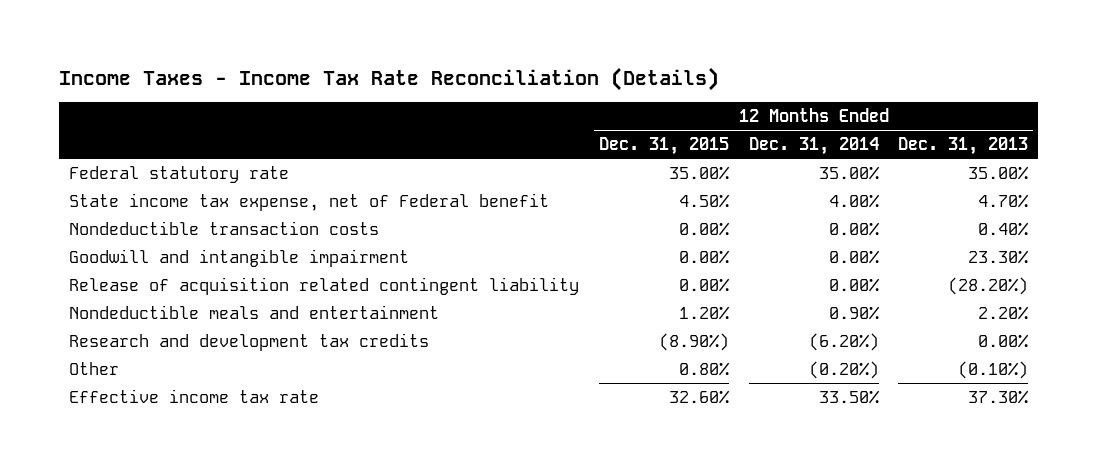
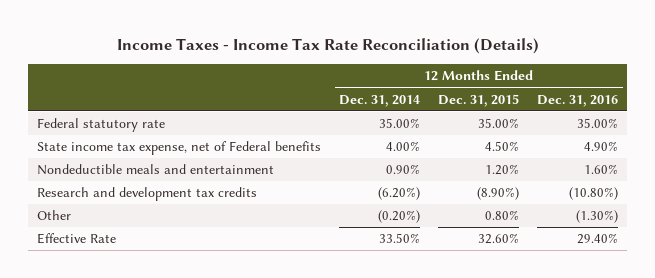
[898,137,1029,156] Dec. 31, 2013 -> none
none -> [537,94,619,107] Dec. 31, 2016
[68,220,379,235] Nondeductible transaction costs -> none
[68,248,409,267] Goodwill and intangible impairment -> none
[68,276,579,295] Release of acquisition related contingent liability -> none
[68,192,549,211] State income tax expense, net of Federal benefit -> [36,141,321,156] State income tax expense, net of Federal benefits
[68,388,319,403] Effective income tax rate -> [36,233,116,245] Effective Rate

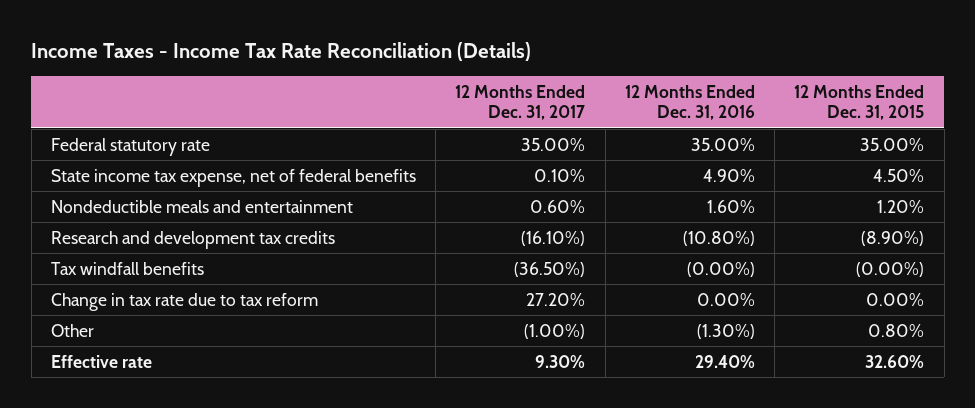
[339,94,421,107] Dec. 31, 2014 -> none
none -> [455,84,586,121] 12 Months Ended Dec. 31, 2017
[36,141,321,156] State income tax expense, net of Federal benefits -> [50,168,416,187] State income tax expense, net of federal benefits
none -> [50,261,204,275] Tax windfall benefits
none -> [50,292,318,311] Change in tax rate due to tax reform
[36,233,116,245] Effective Rate -> [50,354,152,368] Effective rate

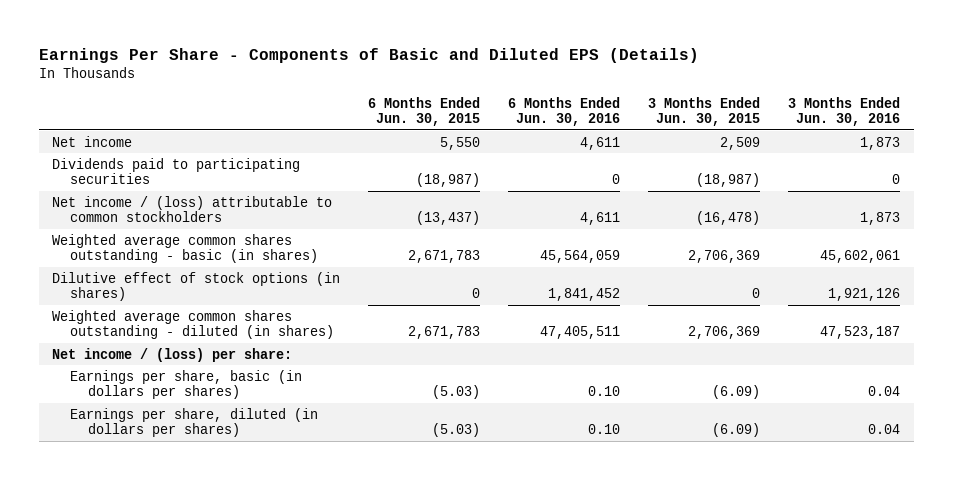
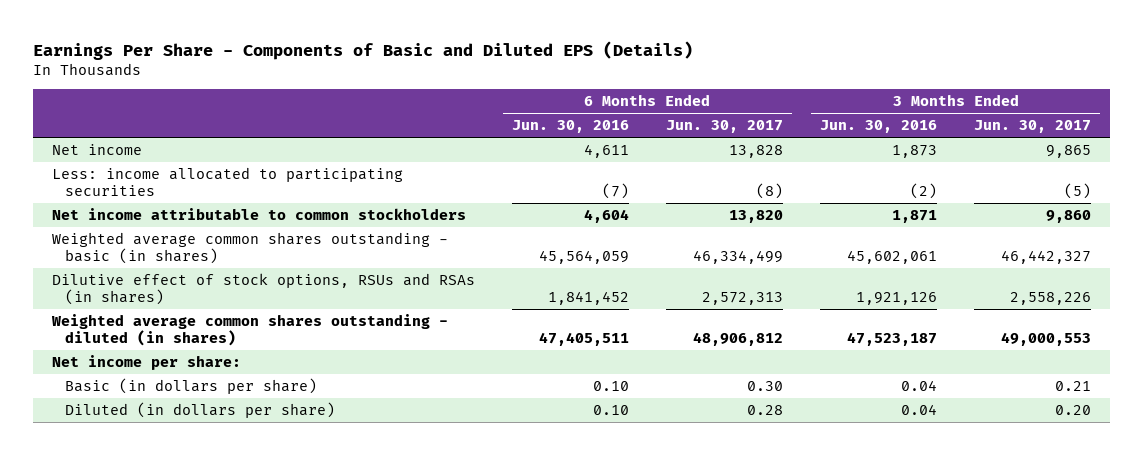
[368,96,481,127] 6 Months Ended Jun. 30, 2015 -> none
[648,96,761,127] 3 Months Ended Jun. 30, 2015 -> none
none -> [665,120,783,134] Jun. 30, 2017
none -> [974,120,1092,134] Jun. 30, 2017
[52,157,301,185] Dividends paid to participating securities -> none
none -> [51,166,403,196] Less: income allocated to participating securities
[52,195,333,223] Net income / (loss) attributable to common stockholders -> [51,207,466,220] Net income attributable to common stockholders
[580,212,621,226] 4,611 -> [583,208,629,223] 4,604
[860,212,901,226] 1,873 -> [892,209,938,223] 1,871
[52,271,341,302] Dilutive effect of stock options (in shares) -> [51,272,475,305] Dilutive effect of stock options, RSUs and RSAs (in shares)
[52,347,293,362] Net income / (loss) per share: -> [51,354,241,370] Net income per share:
[70,369,303,400] Earnings per share, basic (in dollars per shares) -> [64,377,317,394] Basic (in dollars per share)
[70,407,319,438] Earnings per share, diluted (in dollars per shares) -> [64,401,335,418] Diluted (in dollars per share)

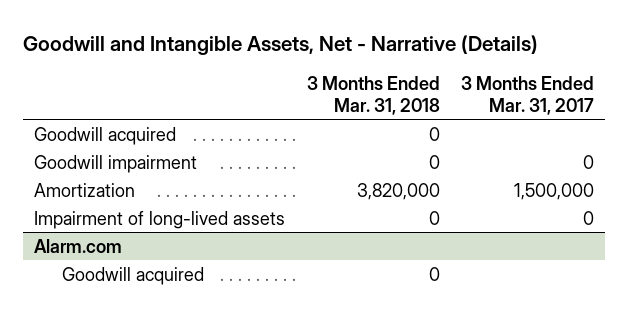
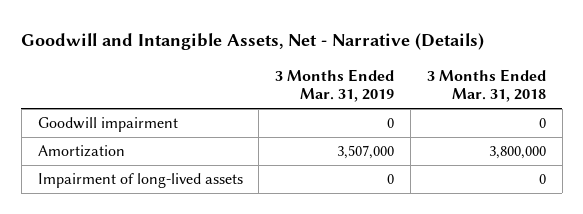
[461,75,595,115] 3 Months Ended Mar. 31, 2017 -> none
none -> [275,68,395,103] 3 Months Ended Mar. 31, 2019
[34,126,177,145] Goodwill acquired -> none
[356,182,440,200] 3,820,000 -> [488,146,546,160] 3,800,000
[34,238,123,253] Alarm.com -> none
[61,266,204,285] Goodwill acquired -> none

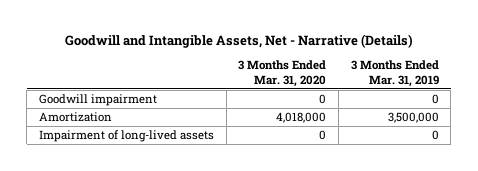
[426,68,546,103] 3 Months Ended Mar. 31, 2018 -> none
none -> [238,60,327,87] 3 Months Ended Mar. 31, 2020
[337,145,395,160] 3,507,000 -> [387,112,439,124] 3,500,000

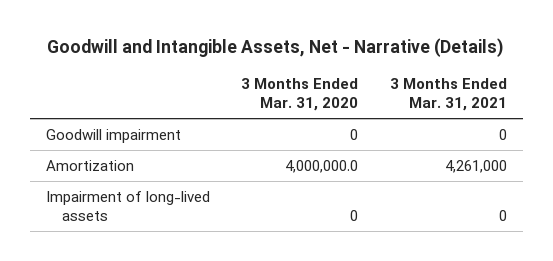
[350,60,439,87] 3 Months Ended Mar. 31, 2019 -> none
none -> [390,78,508,112] 3 Months Ended Mar. 31, 2021
[276,112,327,124] 4,018,000 -> [285,159,359,173] 4,000,000.0

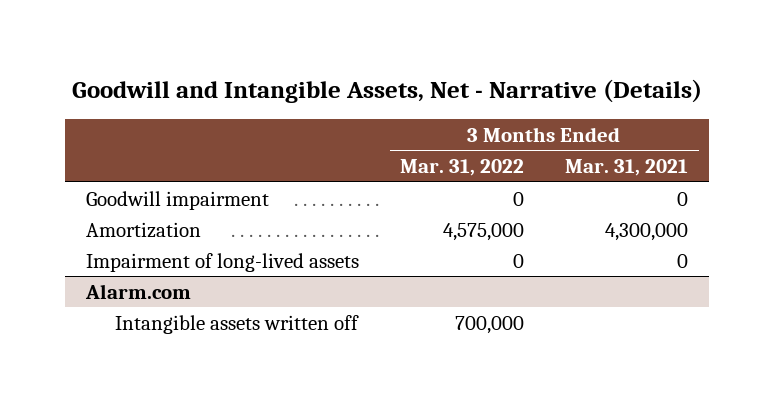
[241,78,359,112] 3 Months Ended Mar. 31, 2020 -> none
none -> [400,159,525,177] Mar. 31, 2022
[445,159,508,173] 4,261,000 -> [605,222,689,241] 4,300,000
none -> [84,283,191,299] Alarm.com
none -> [114,314,359,334] Intangible assets written off

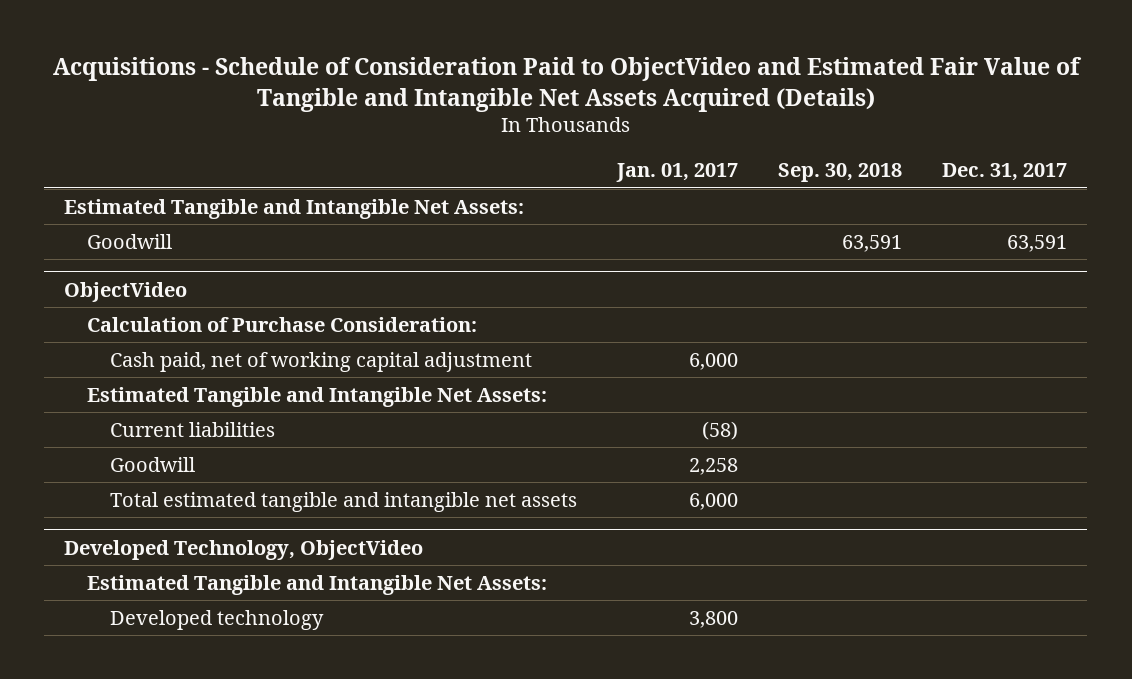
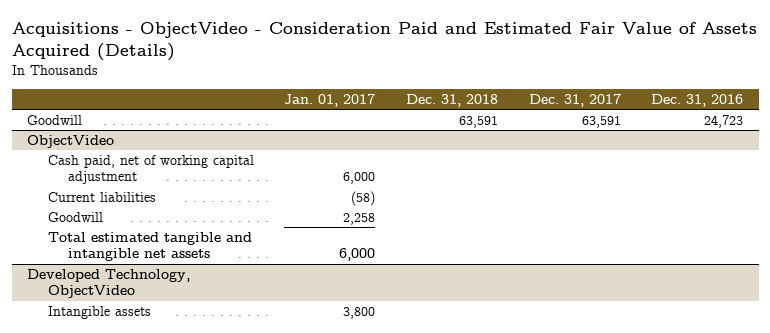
[52,56,1082,112] Acquisitions - Schedule of Consideration Paid to ObjectVideo and Estimated Fair Value of Tangible and Intangible Net Assets Acquired (Details) -> [11,21,757,61] Acquisitions - ObjectVideo - Consideration Paid and Estimated Fair Value of Assets Acquired (Details)
[778,163,903,183] Sep. 30, 2018 -> none
none -> [405,93,498,107] Dec. 31, 2018
none -> [651,93,744,107] Dec. 31, 2016
[64,198,525,219] Estimated Tangible and Intangible Net Assets: -> none
[87,316,478,332] Calculation of Purchase Consideration: -> none
[87,386,548,407] Estimated Tangible and Intangible Net Assets: -> none
[87,574,548,595] Estimated Tangible and Intangible Net Assets: -> none
[109,609,324,630] Developed technology -> [47,306,151,320] Intangible assets

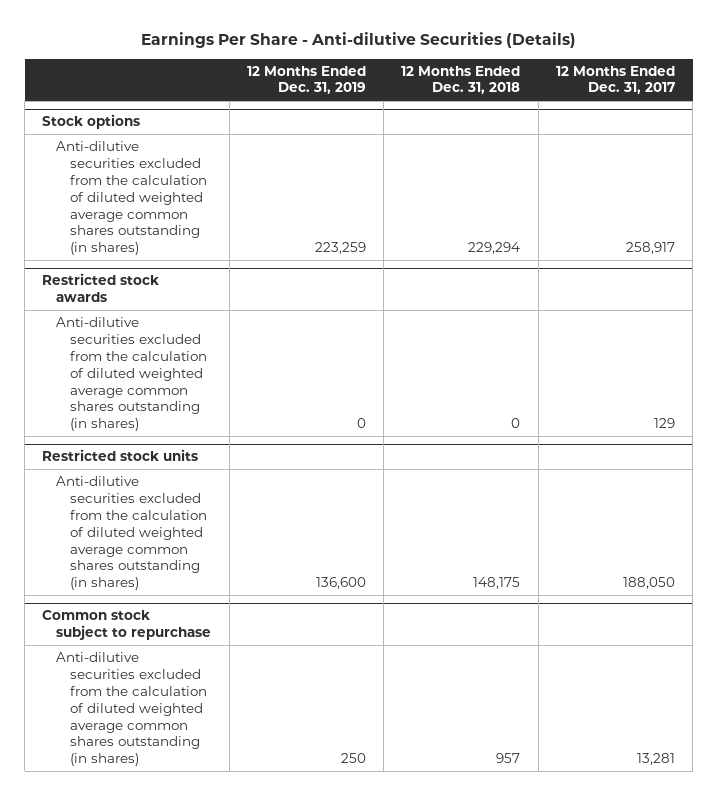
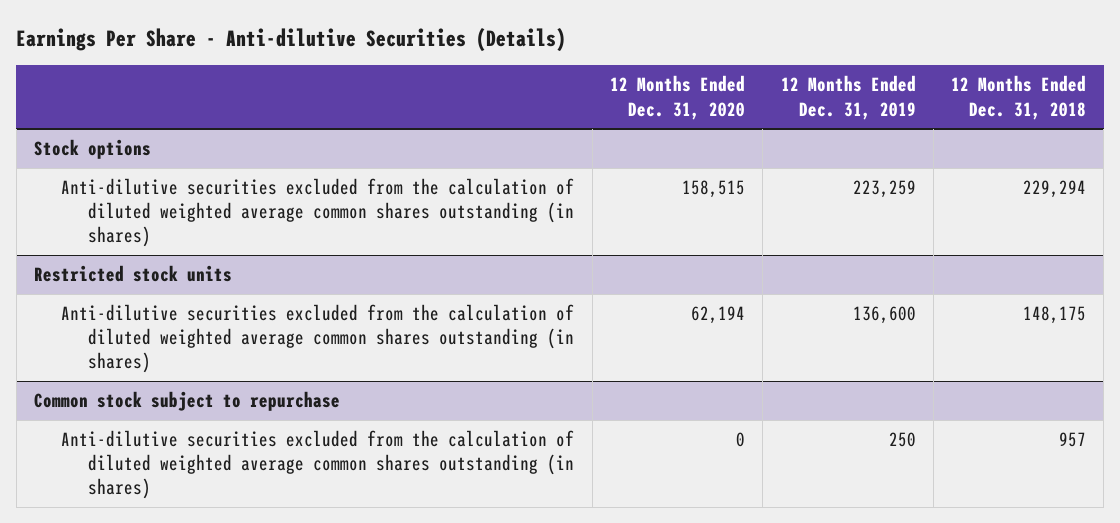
[556,65,676,95] 12 Months Ended Dec. 31, 2017 -> none
none -> [609,75,745,120] 12 Months Ended Dec. 31, 2020
[42,273,160,303] Restricted stock awards -> none
[56,316,207,432] Anti-dilutive securities excluded from the calculation of diluted weighted average common shares outstanding (in shares) -> none

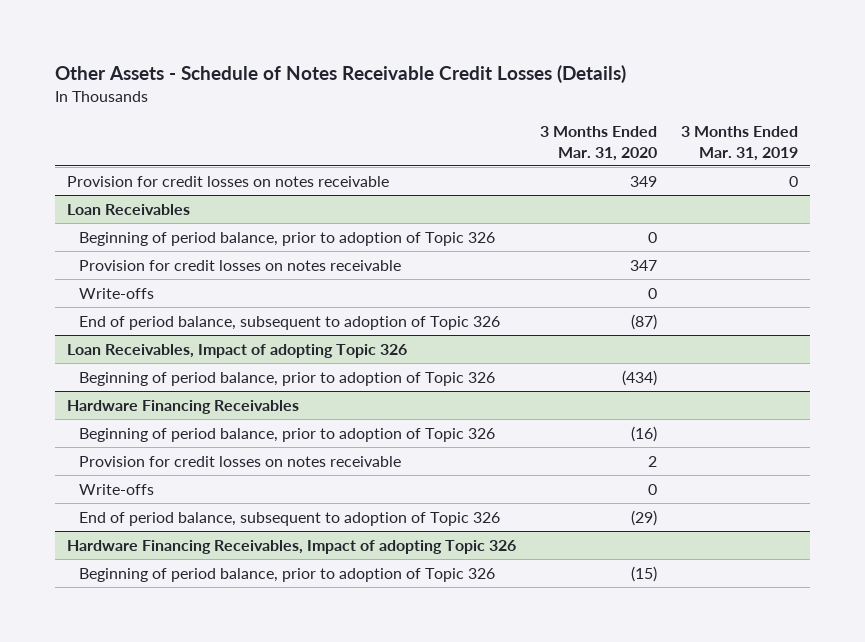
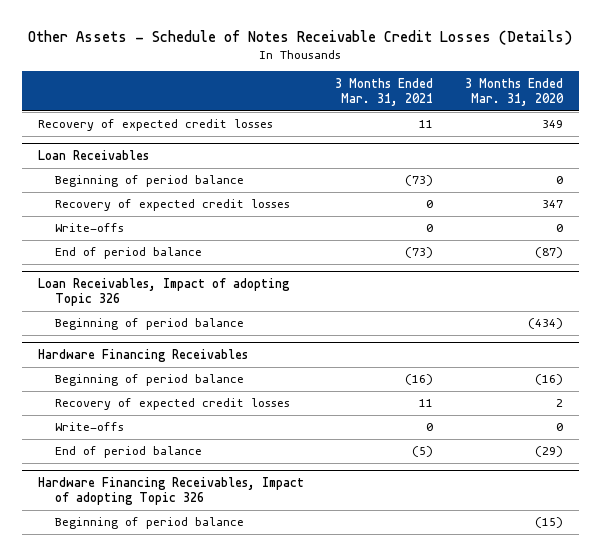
[680,126,798,161] 3 Months Ended Mar. 31, 2019 -> none
none -> [335,77,434,106] 3 Months Ended Mar. 31, 2021
[66,175,389,187] Provision for credit losses on notes receivable -> [37,119,273,132] Recovery of expected credit losses
[79,231,496,246] Beginning of period balance, prior to adoption of Topic 326 -> [54,175,244,188] Beginning of period balance
[79,259,402,271] Provision for credit losses on notes receivable -> [54,199,290,212] Recovery of expected credit losses
[79,315,501,330] End of period balance, subsequent to adoption of Topic 326 -> [54,247,202,260] End of period balance
[79,371,496,386] Beginning of period balance, prior to adoption of Topic 326 -> [54,318,244,331] Beginning of period balance
[79,427,496,442] Beginning of period balance, prior to adoption of Topic 326 -> [54,374,244,387] Beginning of period balance
[79,455,402,467] Provision for credit losses on notes receivable -> [54,398,290,411] Recovery of expected credit losses
[79,511,501,526] End of period balance, subsequent to adoption of Topic 326 -> [54,446,202,459] End of period balance
[79,567,496,582] Beginning of period balance, prior to adoption of Topic 326 -> [54,517,244,530] Beginning of period balance

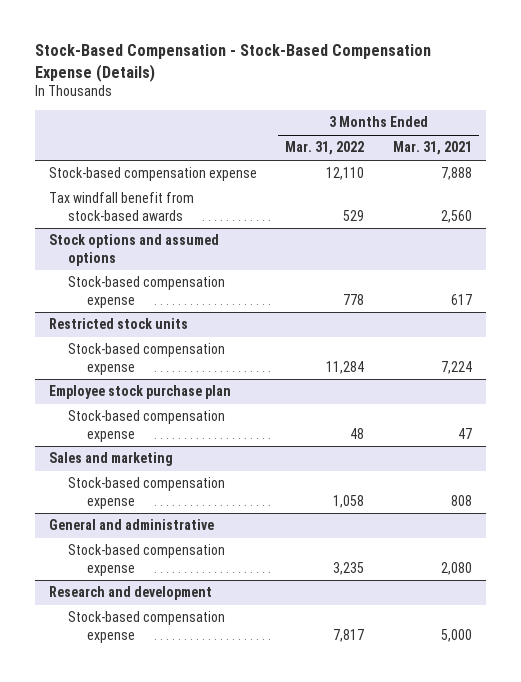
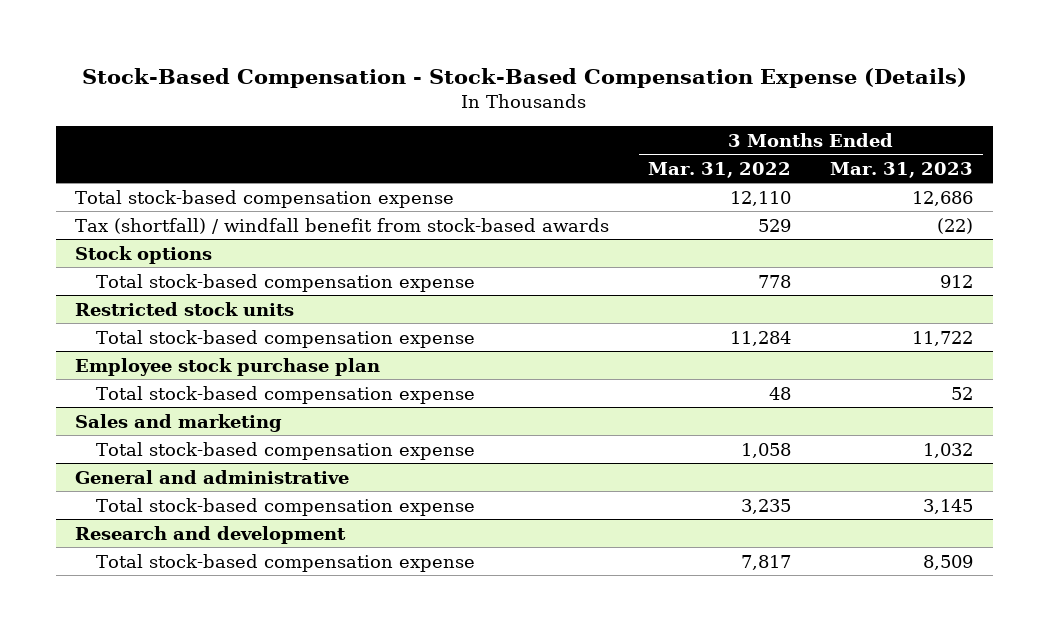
[392,141,472,156] Mar. 31, 2021 -> none
none -> [830,161,974,178] Mar. 31, 2023
[48,167,257,182] Stock-based compensation expense -> [75,189,455,208] Total stock-based compensation expense
[48,192,194,221] Tax windfall benefit from stock-based awards -> [75,217,610,234] Tax (shortfall) / windfall benefit from stock-based awards
[48,234,219,266] Stock options and assumed options -> [75,245,213,264] Stock options
[68,276,226,308] Stock-based compensation expense -> [96,273,476,292] Total stock-based compensation expense
[68,343,226,375] Stock-based compensation expense -> [96,329,476,348] Total stock-based compensation expense
[68,410,226,442] Stock-based compensation expense -> [96,385,476,404] Total stock-based compensation expense
[68,477,226,509] Stock-based compensation expense -> [96,441,476,460] Total stock-based compensation expense
[68,544,226,576] Stock-based compensation expense -> [96,497,476,516] Total stock-based compensation expense
[68,611,226,643] Stock-based compensation expense -> [96,553,476,572] Total stock-based compensation expense

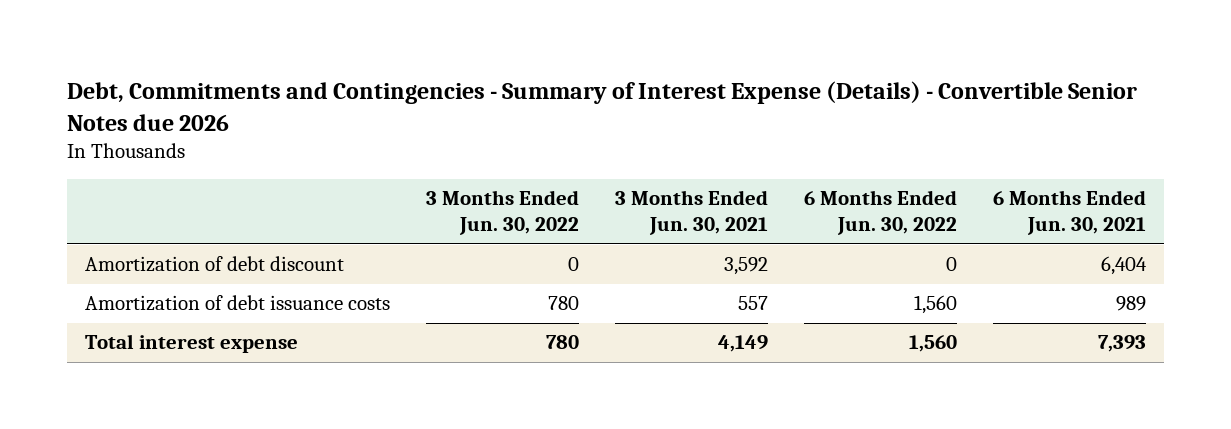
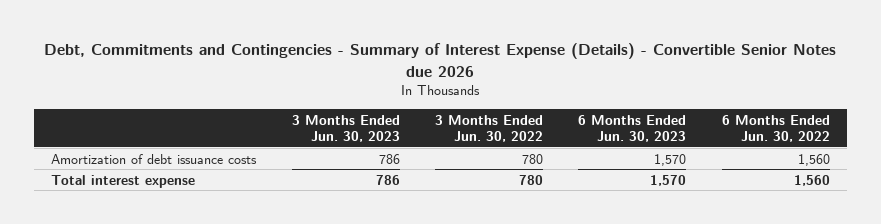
[615,190,769,236] 3 Months Ended Jun. 30, 2021 -> none
[992,190,1146,236] 6 Months Ended Jun. 30, 2021 -> none
none -> [291,114,400,142] 3 Months Ended Jun. 30, 2023
none -> [578,114,687,142] 6 Months Ended Jun. 30, 2023
[85,256,345,273] Amortization of debt discount -> none

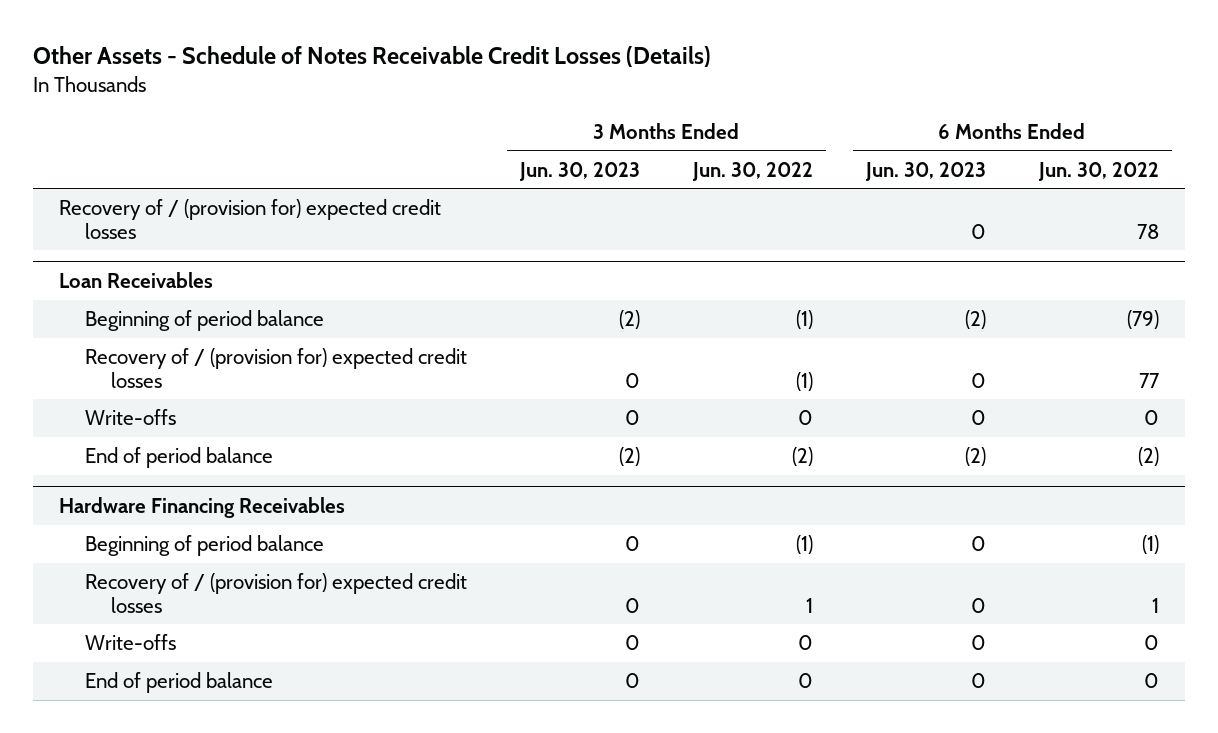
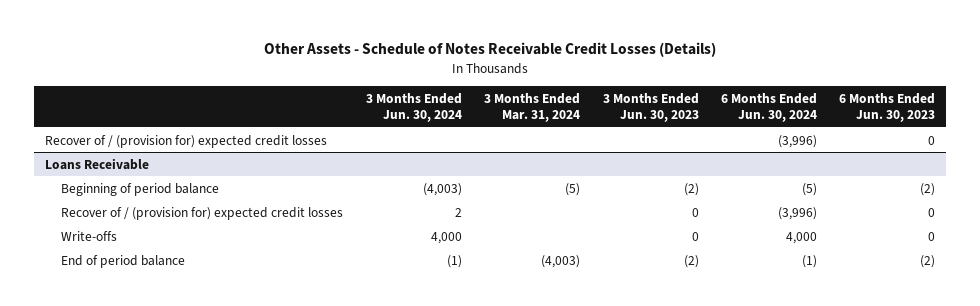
[691,161,813,181] Jun. 30, 2022 -> none
[1037,161,1159,181] Jun. 30, 2022 -> none
none -> [365,92,462,123] 3 Months Ended Jun. 30, 2024
none -> [484,92,581,123] 3 Months Ended Mar. 31, 2024
none -> [720,92,817,123] 6 Months Ended Jun. 30, 2024
[59,199,442,239] Recovery of / (provision for) expected credit losses -> [44,134,327,148] Recover of / (provision for) expected credit losses
[59,271,214,288] Loan Receivables -> [44,157,149,170] Loans Receivable
[84,348,467,388] Recovery of / (provision for) expected credit losses -> [61,206,344,220] Recover of / (provision for) expected credit losses
[59,496,346,518] Hardware Financing Receivables -> none
[84,535,324,557] Beginning of period balance -> none
[84,573,467,613] Recovery of / (provision for) expected credit losses -> none
[84,634,176,651] Write-offs -> none
[84,672,273,694] End of period balance -> none

